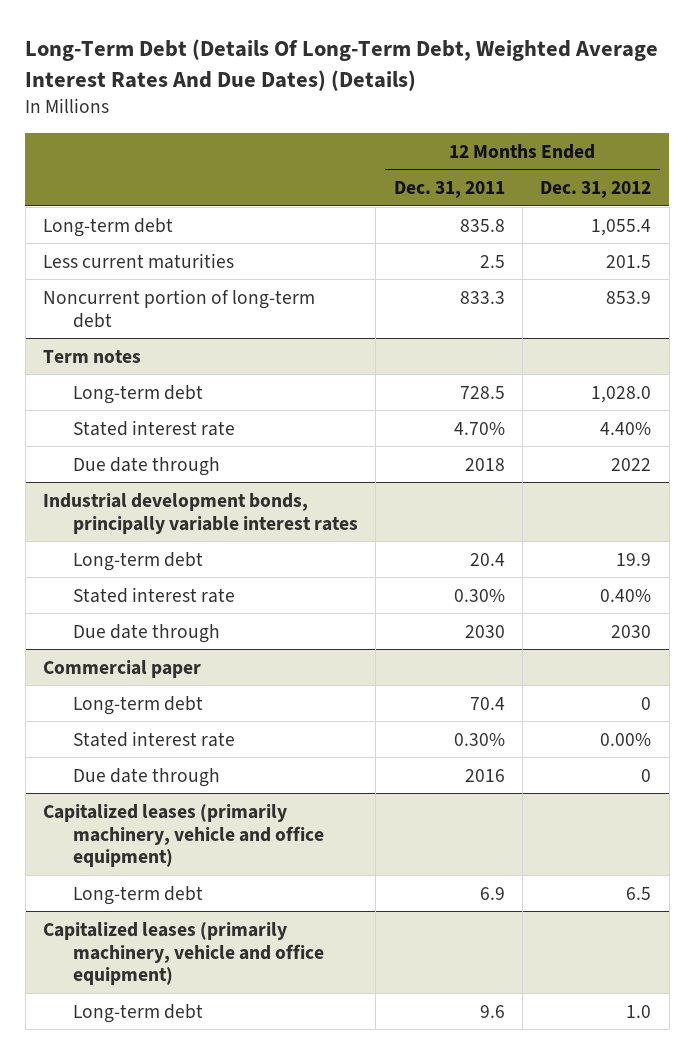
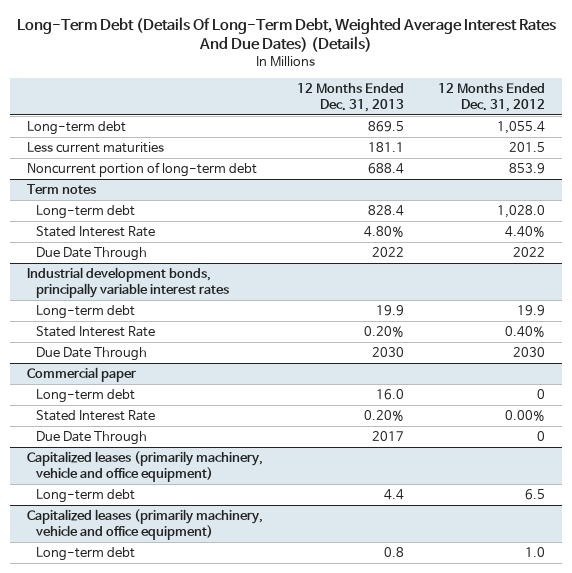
[393,180,505,198] Dec. 31, 2011 -> none
none -> [297,82,405,112] 12 Months Ended Dec. 31, 2013
[72,419,235,436] Stated interest rate -> [36,225,156,237] Stated Interest Rate
[72,456,220,476] Due date through -> [36,246,148,261] Due Date Through
[72,586,235,603] Stated interest rate -> [36,325,156,337] Stated Interest Rate
[72,623,220,643] Due date through -> [36,346,148,361] Due Date Through
[72,730,235,747] Stated interest rate -> [36,409,156,421] Stated Interest Rate
[72,767,220,787] Due date through -> [36,430,148,445] Due Date Through

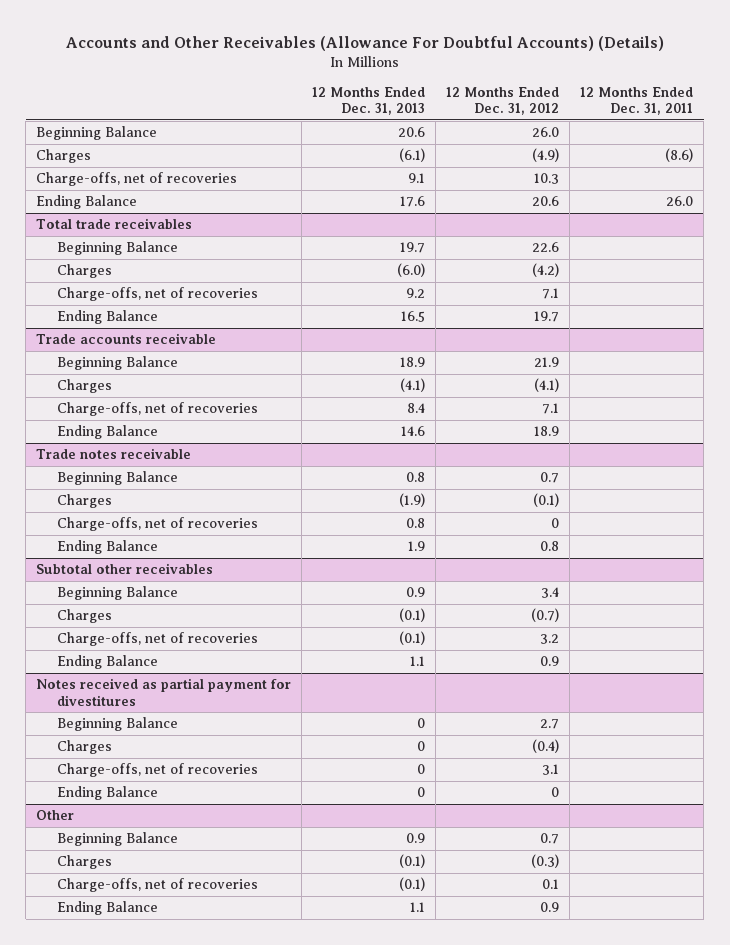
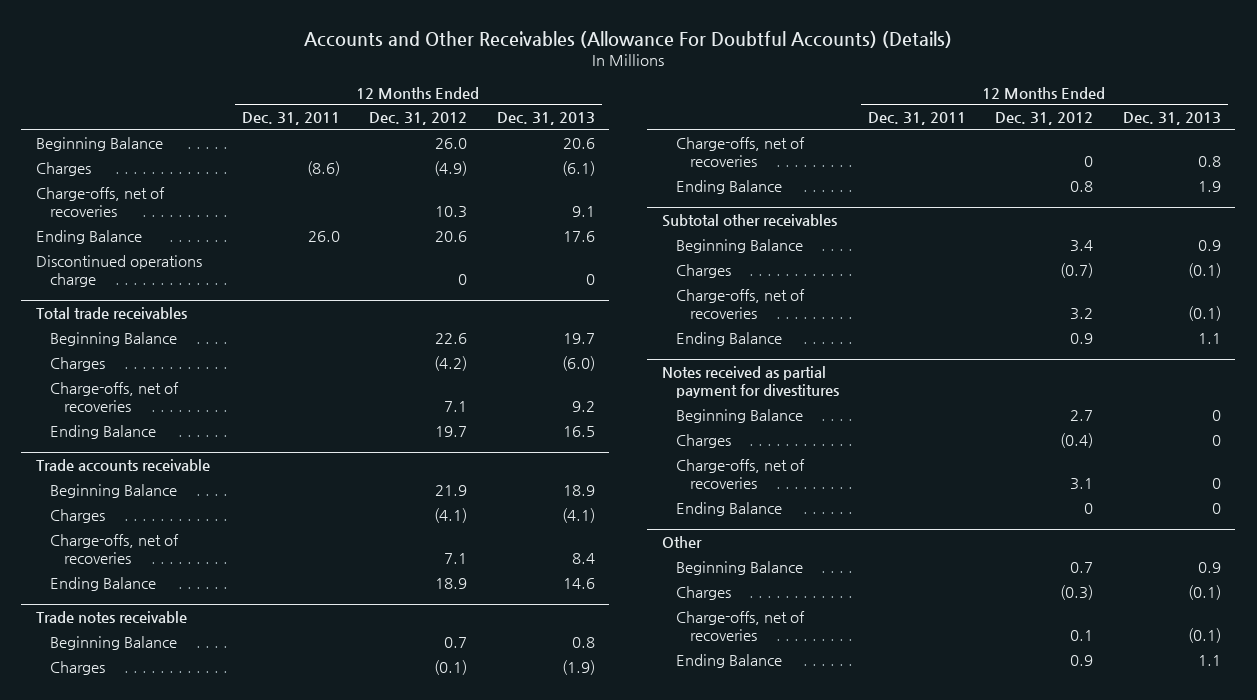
none -> [35,254,202,288] Discontinued operations charge

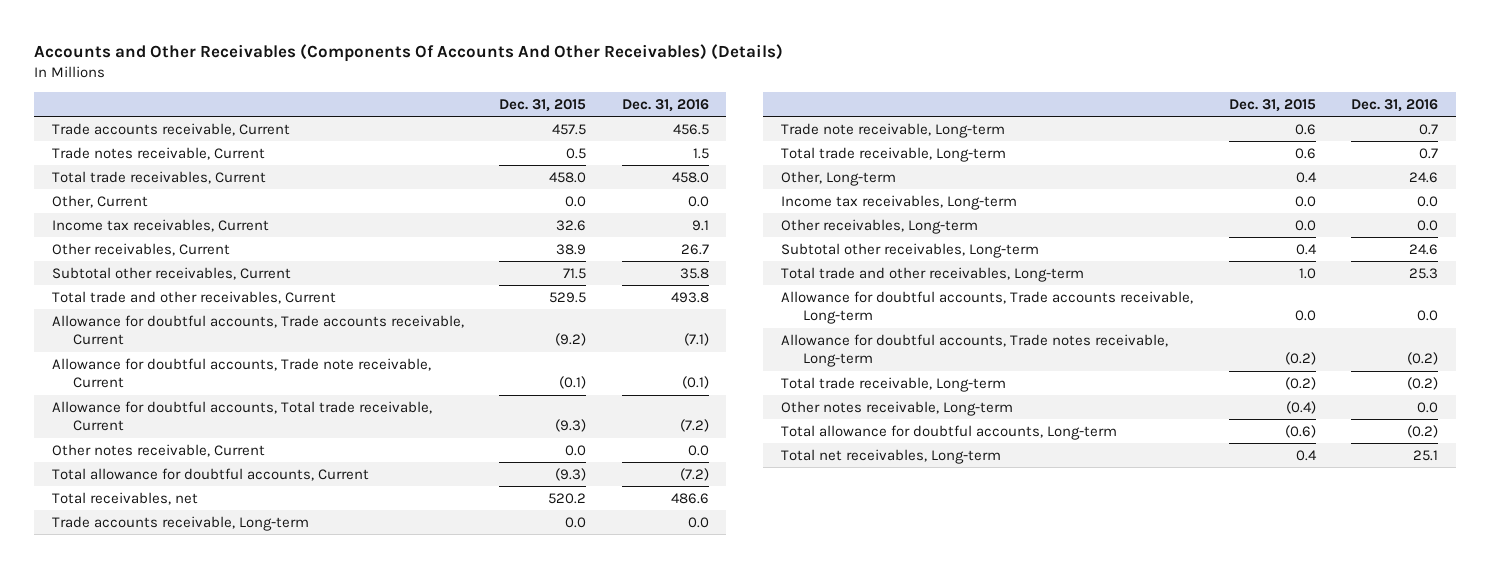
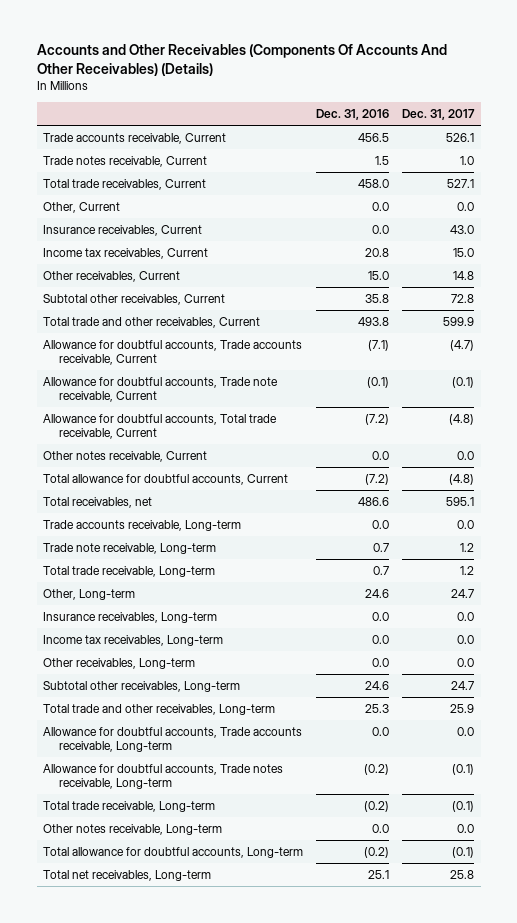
[499,98,587,112] Dec. 31, 2015 -> none
none -> [402,108,476,120] Dec. 31, 2017
none -> [43,224,203,236] Insurance receivables, Current
[691,219,709,231] 9.1 -> [365,247,390,257] 20.8
[680,243,709,255] 26.7 -> [368,270,390,280] 15.0
none -> [43,611,218,623] Insurance receivables, Long-term

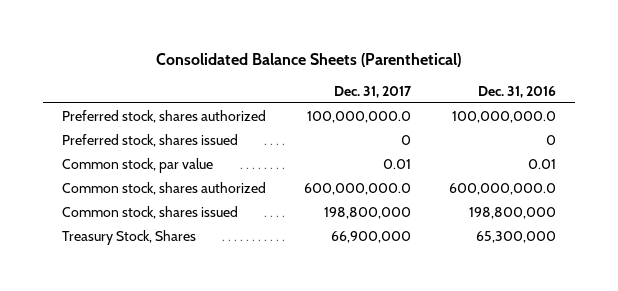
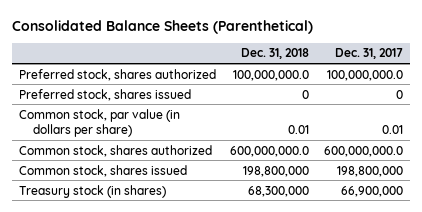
[477,85,556,98] Dec. 31, 2016 -> none
none -> [241,48,310,60] Dec. 31, 2018
[62,157,214,173] Common stock, par value -> [18,108,180,137] Common stock, par value (in dollars per share)
[62,229,197,245] Treasury Stock, Shares -> [18,184,166,198] Treasury stock (in shares)

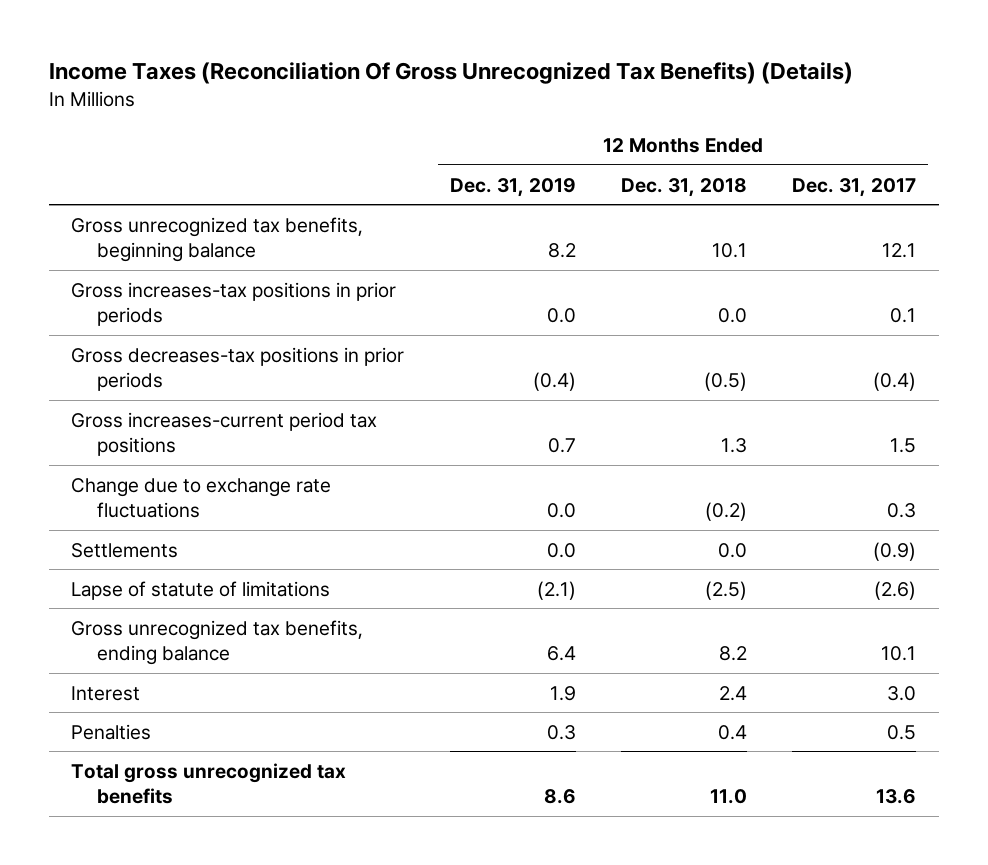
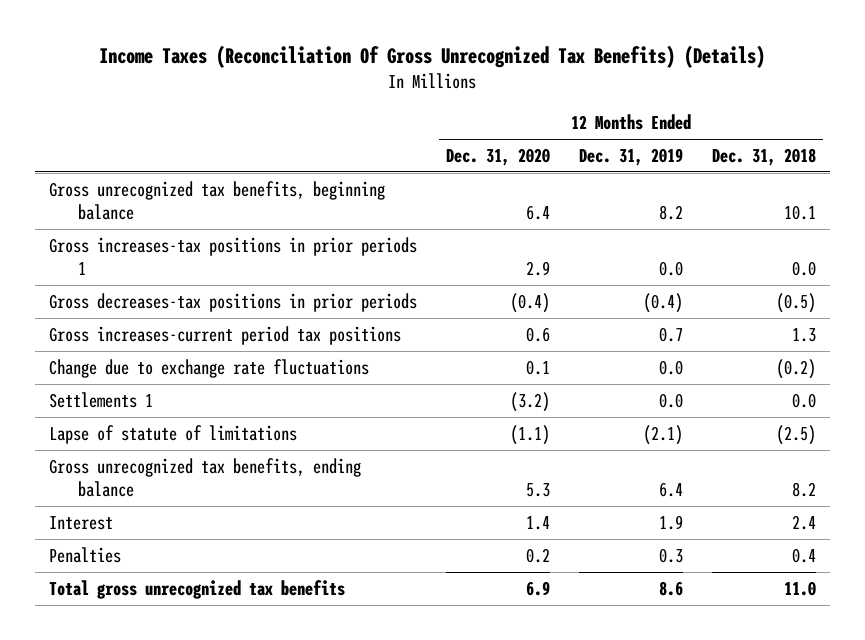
[792,177,917,197] Dec. 31, 2017 -> none
none -> [445,147,550,166] Dec. 31, 2020
[71,281,397,327] Gross increases-tax positions in prior periods -> [49,236,418,276] Gross increases-tax positions in prior periods 1
[71,542,179,558] Settlements -> [49,391,154,408] Settlements 1

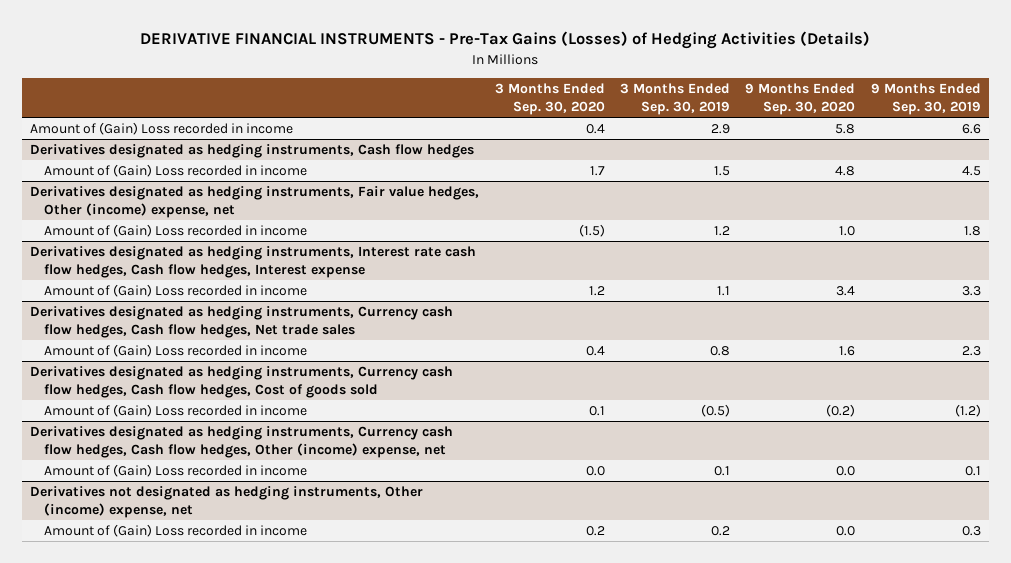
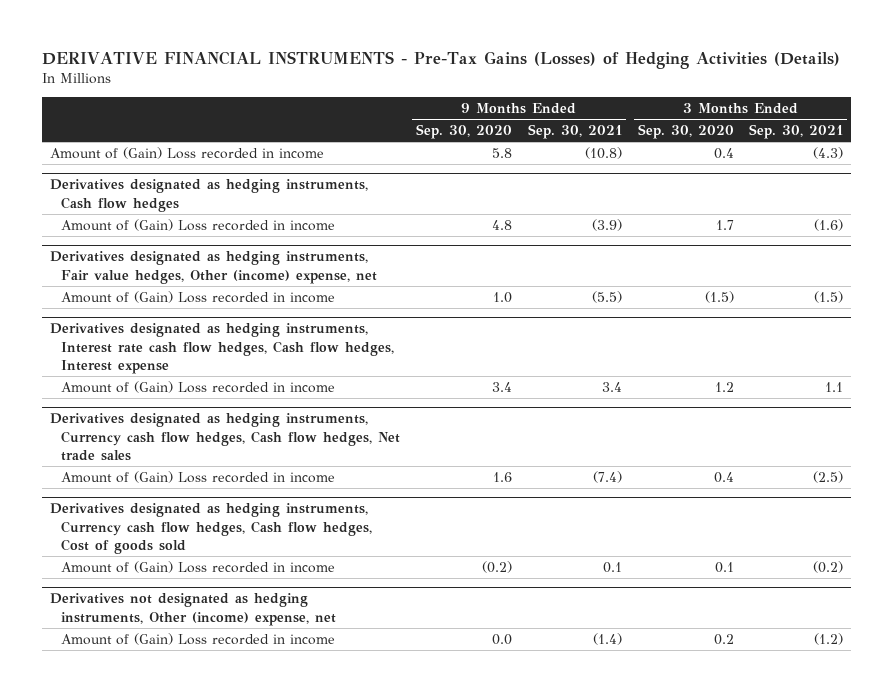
[619,82,730,115] 3 Months Ended Sep. 30, 2019 -> none
[870,82,981,115] 9 Months Ended Sep. 30, 2019 -> none
none -> [527,124,622,140] Sep. 30, 2021
none -> [749,124,844,140] Sep. 30, 2021
[30,426,454,459] Derivatives designated as hedging instruments, Currency cash flow hedges, Cash flow hedges, Other (income) expense, net -> none
[44,464,308,478] Amount of (Gain) Loss recorded in income -> none

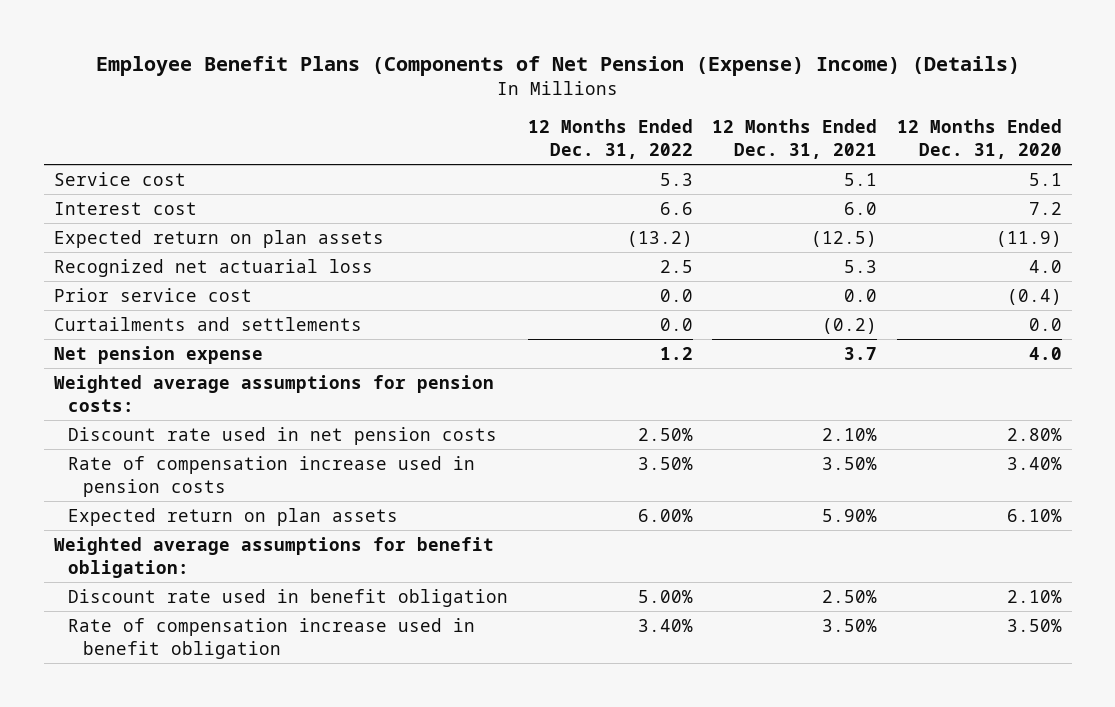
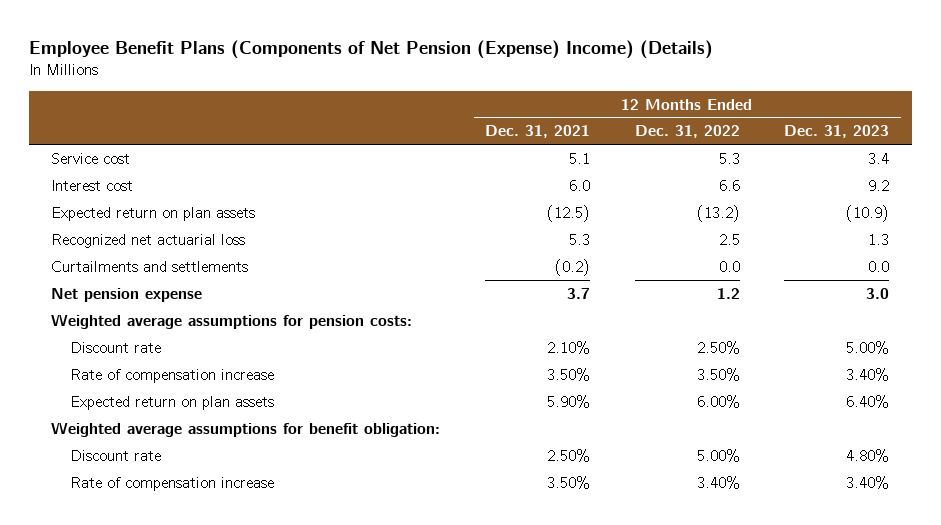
[896,119,1062,159] 12 Months Ended Dec. 31, 2020 -> none
none -> [784,125,890,139] Dec. 31, 2023
[53,288,252,303] Prior service cost -> none
[68,427,498,446] Discount rate used in net pension costs -> [69,341,161,353] Discount rate
[68,456,476,497] Rate of compensation increase used in pension costs -> [69,368,274,383] Rate of compensation increase
[68,589,509,608] Discount rate used in benefit obligation -> [69,449,161,461] Discount rate
[68,618,476,659] Rate of compensation increase used in benefit obligation -> [69,476,274,491] Rate of compensation increase

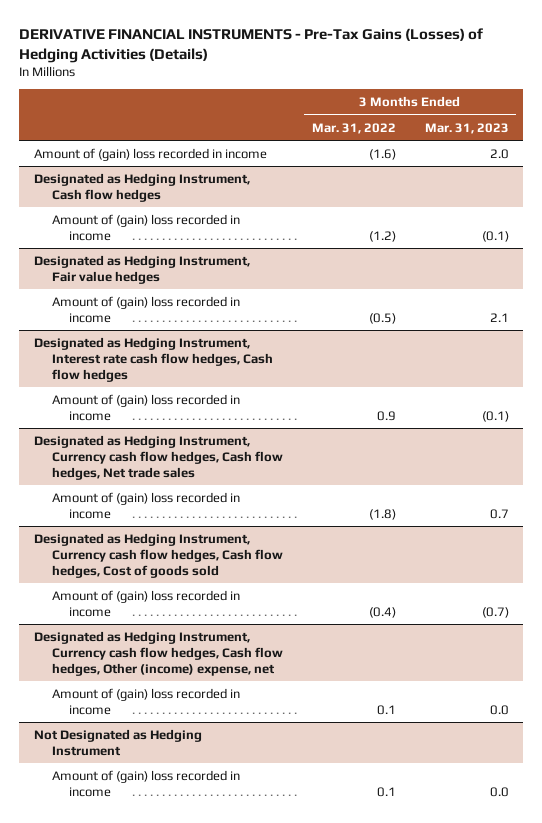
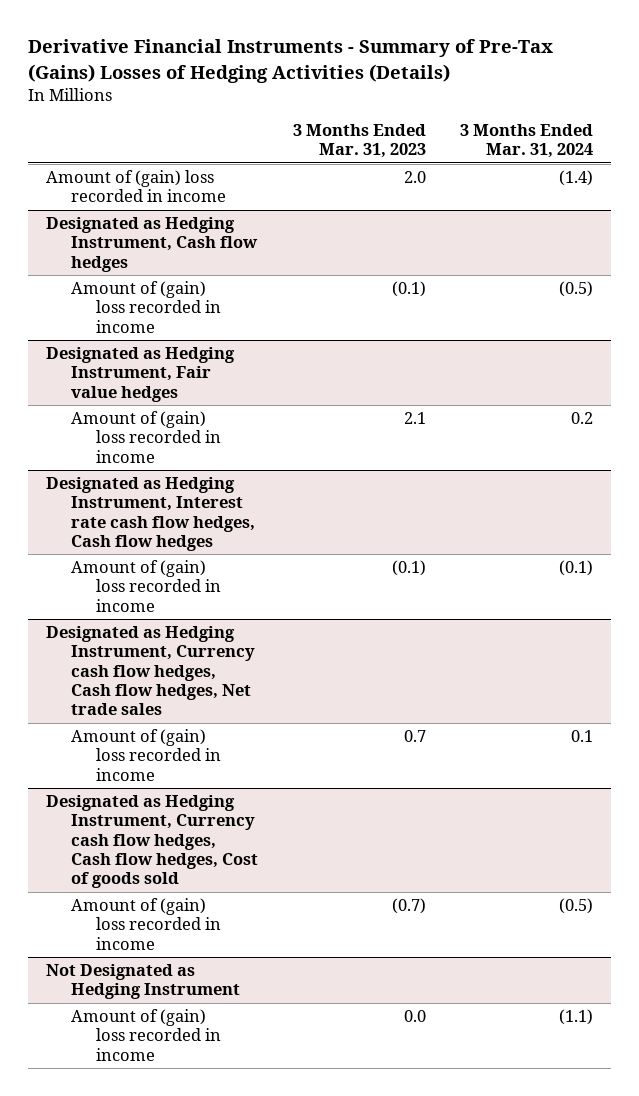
[19,28,484,64] DERIVATIVE FINANCIAL INSTRUMENTS - Pre-Tax Gains (Losses) of Hedging Activities (Details) -> [28,39,554,83] Derivative Financial Instruments - Summary of Pre-Tax (Gains) Losses of Hedging Activities (Details)
[311,122,396,134] Mar. 31, 2022 -> none
none -> [460,124,594,159] 3 Months Ended Mar. 31, 2024
[33,630,283,676] Designated as Hedging Instrument, Currency cash flow hedges, Cash flow hedges, Other (income) expense, net -> none
[51,687,240,715] Amount of (gain) loss recorded in income -> none

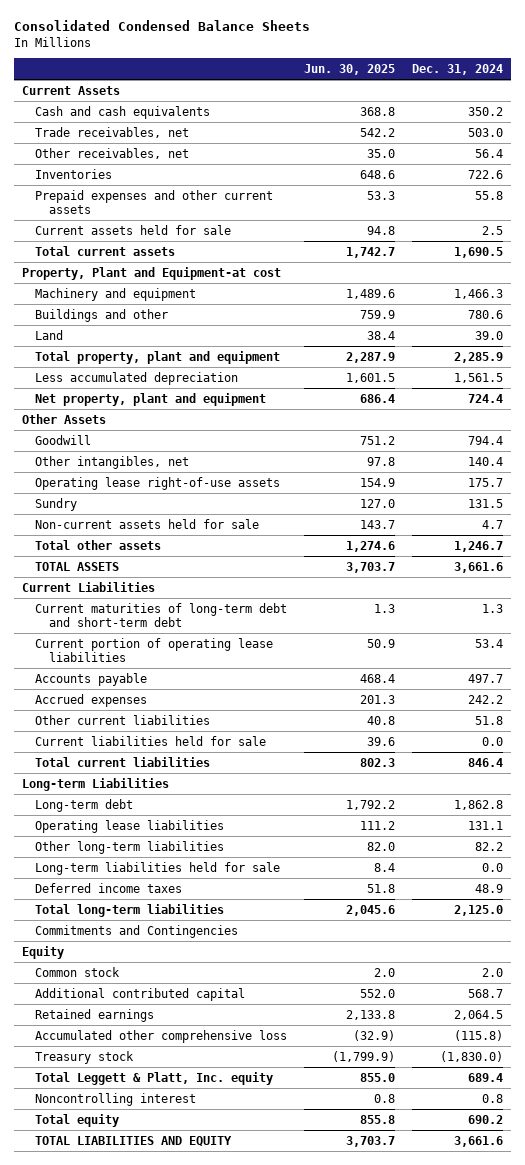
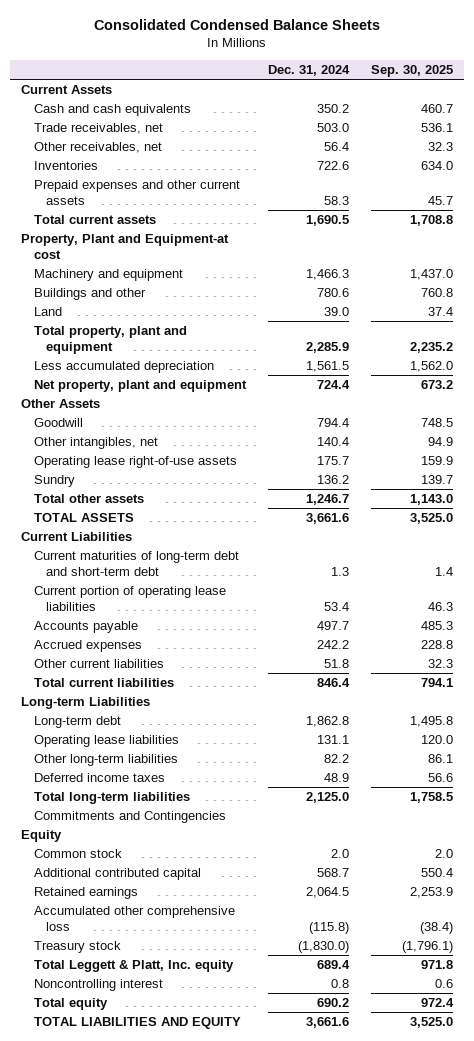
[304,63,396,75] Jun. 30, 2025 -> none
none -> [370,65,453,78] Sep. 30, 2025
[35,224,232,235] Current assets held for sale -> none
[474,190,503,200] 55.8 -> [323,196,349,206] 58.3
[35,518,260,529] Non-current assets held for sale -> none
[467,498,503,508] 131.5 -> [316,475,349,485] 136.2
[35,735,267,746] Current liabilities held for sale -> none
[35,861,281,875] Long-term liabilities held for sale -> none

